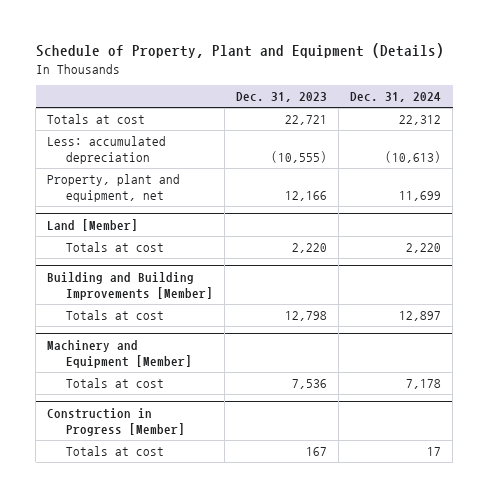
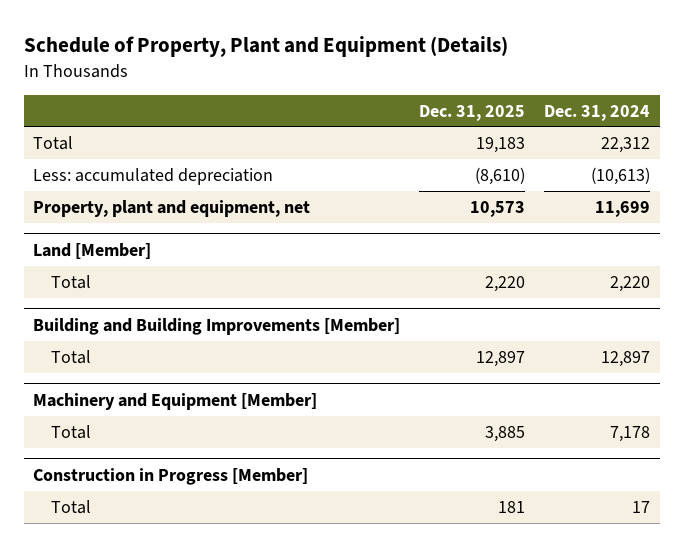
[236,92,328,103] Dec. 31, 2023 -> none
none -> [419,104,526,121] Dec. 31, 2025
[47,114,146,125] Totals at cost -> [33,135,74,150] Total
[66,242,165,253] Totals at cost -> [51,274,92,289] Total
[66,310,165,321] Totals at cost -> [51,349,92,364] Total
[66,378,165,389] Totals at cost -> [51,424,92,439] Total
[66,446,165,457] Totals at cost -> [51,499,92,514] Total

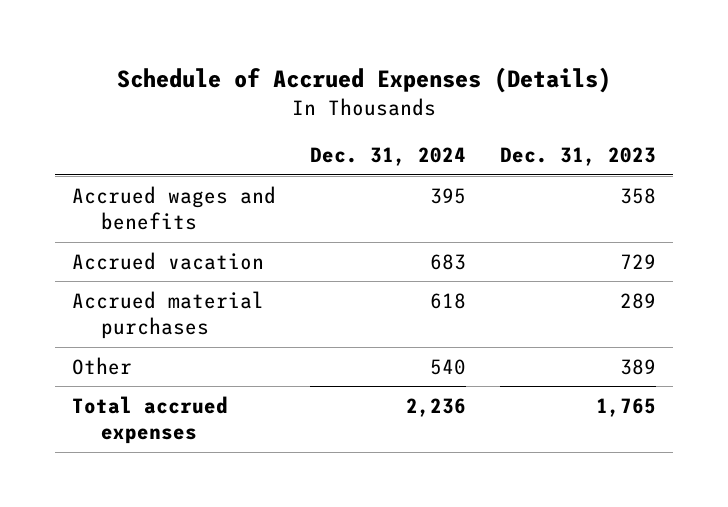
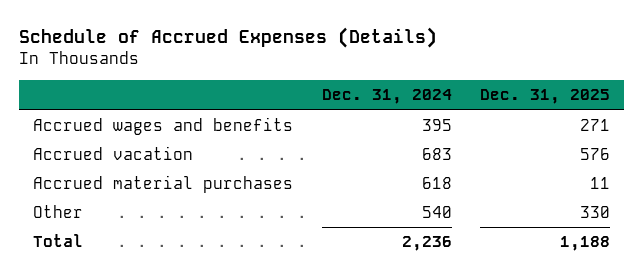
[499,147,656,167] Dec. 31, 2023 -> none
none -> [480,89,611,105] Dec. 31, 2025
[72,395,229,445] Total accrued expenses -> [33,234,84,248] Total

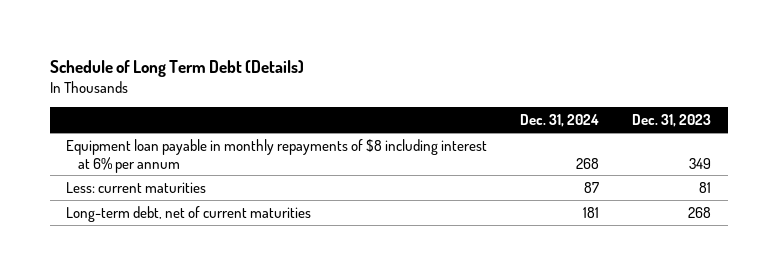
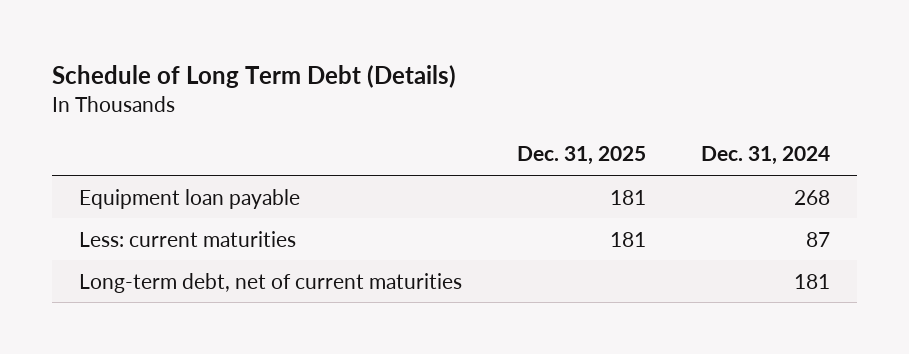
[632,114,712,128] Dec. 31, 2023 -> none
none -> [517,146,647,166] Dec. 31, 2025
[66,138,488,173] Equipment loan payable in monthly repayments of $8 including interest at 6% per annum -> [79,188,301,209] Equipment loan payable

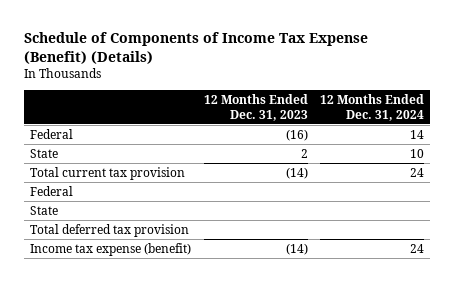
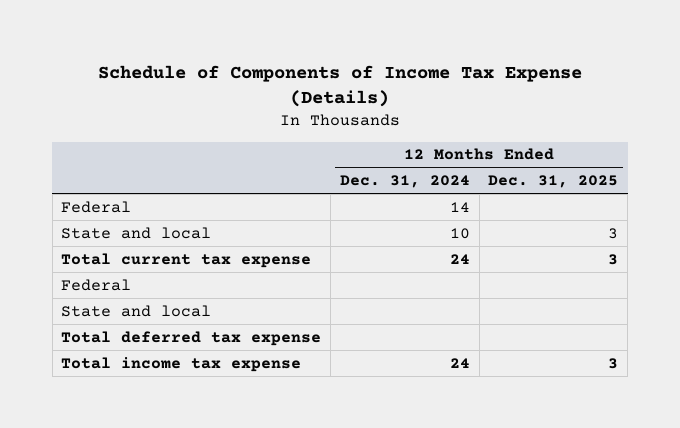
[24,31,369,64] Schedule of Components of Income Tax Expense (Benefit) (Details) -> [97,64,582,108] Schedule of Components of Income Tax Expense (Details)
[203,94,308,121] 12 Months Ended Dec. 31, 2023 -> none
none -> [488,175,619,189] Dec. 31, 2025
[30,149,59,159] State -> [61,226,212,239] State and local
[30,167,186,181] Total current tax provision -> [61,252,312,268] Total current tax expense
[30,206,59,216] State -> [61,304,212,317] State and local
[30,224,190,238] Total deferred tax provision -> [61,330,322,346] Total deferred tax expense
[30,243,192,257] Income tax expense (benefit) -> [61,356,302,372] Total income tax expense

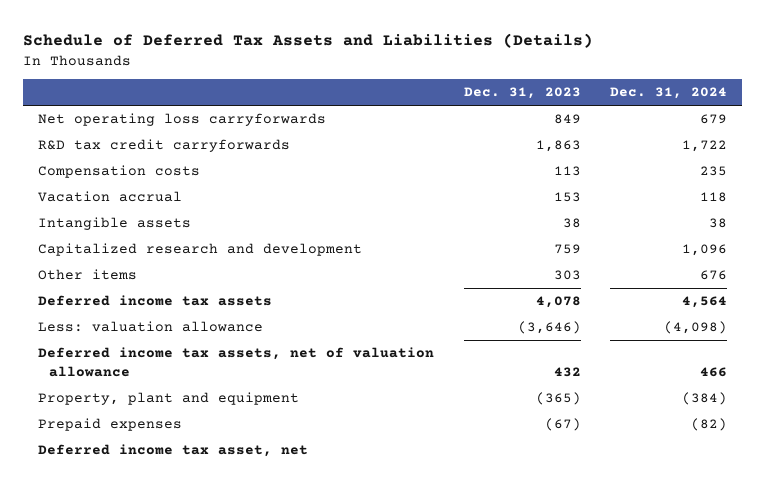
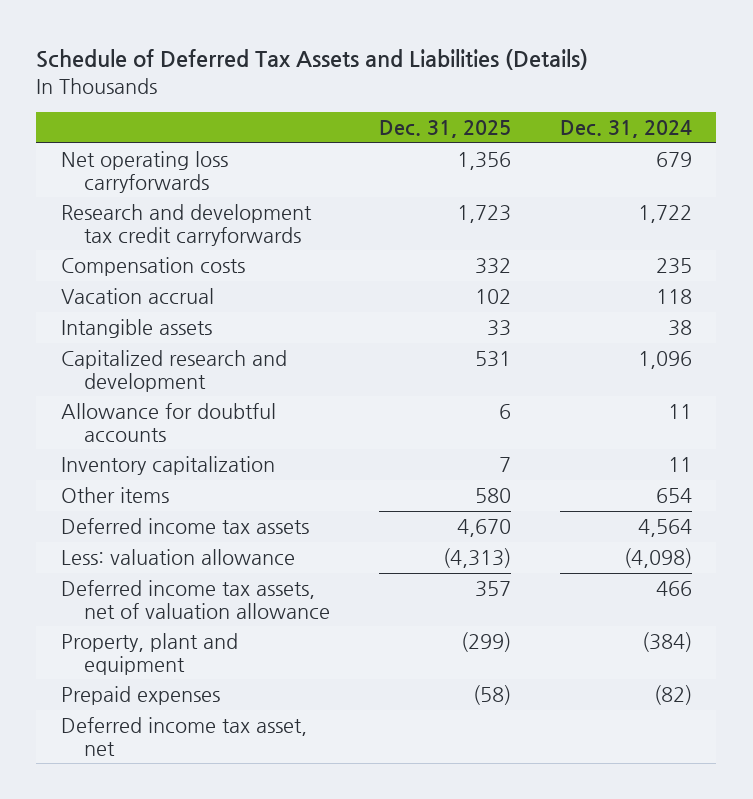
[463,87,581,100] Dec. 31, 2023 -> none
none -> [379,120,512,139] Dec. 31, 2025
[37,139,290,153] R&D tax credit carryforwards -> [60,204,312,246] Research and development tax credit carryforwards
none -> [60,403,276,442] Allowance for doubtful accounts
none -> [60,456,275,476] Inventory capitalization
[700,270,728,281] 676 -> [656,488,693,504] 654

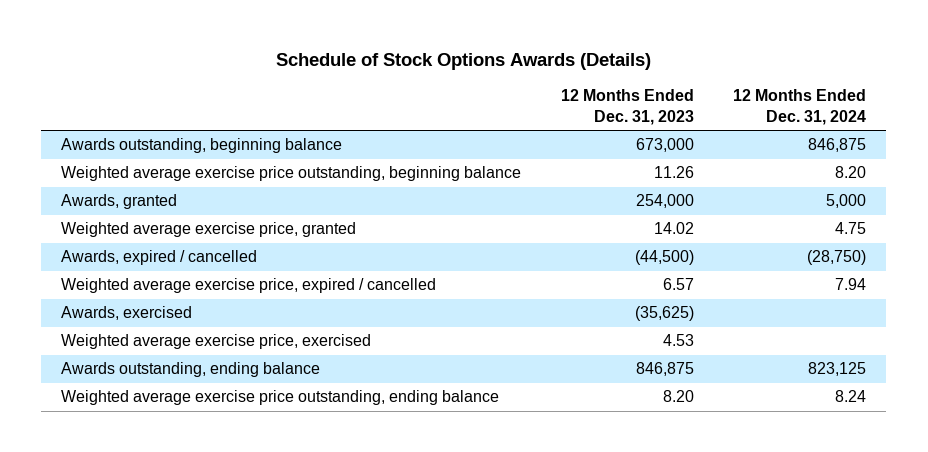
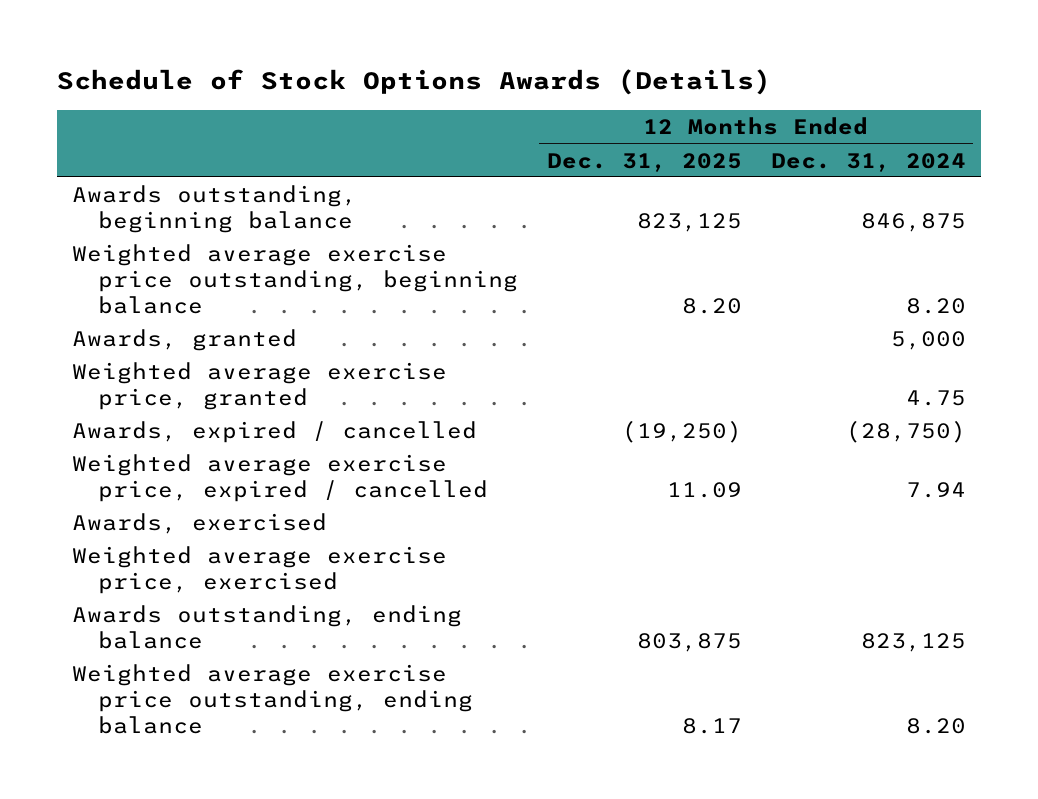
[560,89,694,125] 12 Months Ended Dec. 31, 2023 -> none
none -> [546,152,742,172] Dec. 31, 2025
[835,390,867,403] 8.24 -> [905,717,966,734] 8.20

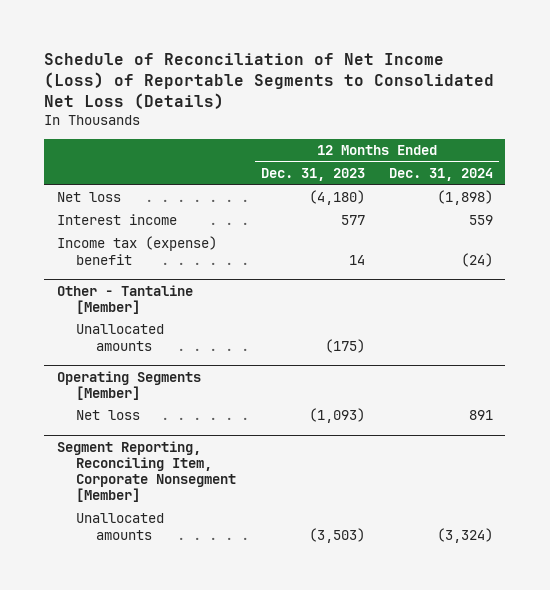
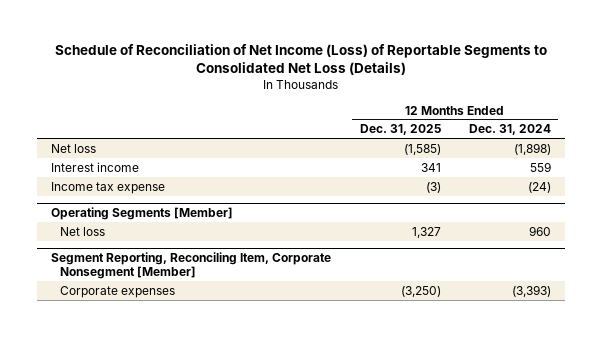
[260,168,365,182] Dec. 31, 2023 -> none
none -> [359,124,441,136] Dec. 31, 2025
[56,284,193,314] Other - Tantaline [Member] -> none
[76,324,165,351] Unallocated amounts -> none
[56,236,217,265] Income tax (expense) benefit -> [51,181,166,194] Income tax expense
[469,410,494,421] 891 -> [528,225,551,236] 960
[76,513,165,540] Unallocated amounts -> none
none -> [59,285,175,298] Corporate expenses

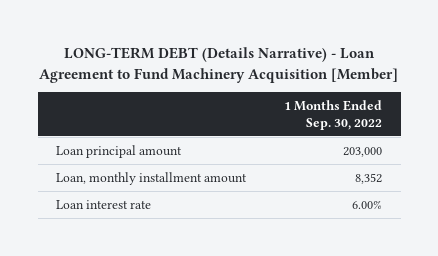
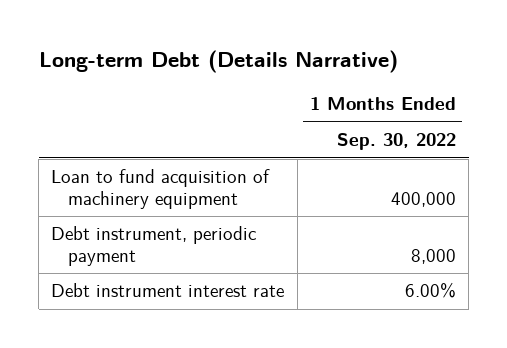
[39,47,399,83] LONG-TERM DEBT (Details Narrative) - Loan Agreement to Fund Machinery Acquisition [Member] -> [38,50,398,74] Long-term Debt (Details Narrative)
[56,144,183,158] Loan principal amount -> none
[56,171,248,185] Loan, monthly installment amount -> none
none -> [51,169,271,209] Loan to fund acquisition of machinery equipment
none -> [51,226,257,266] Debt instrument, periodic payment
[56,199,152,209] Loan interest rate -> [51,283,285,298] Debt instrument interest rate

